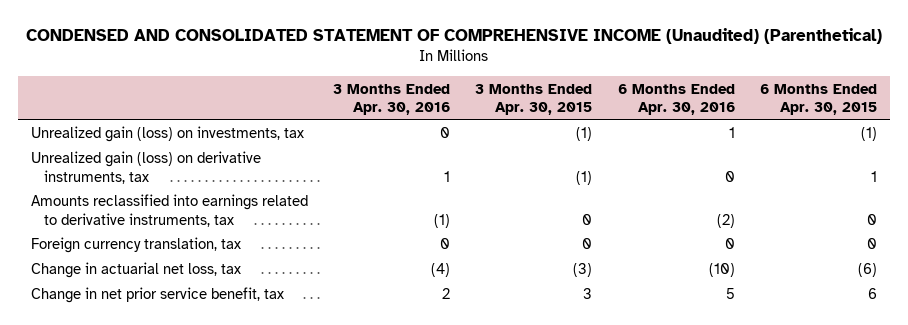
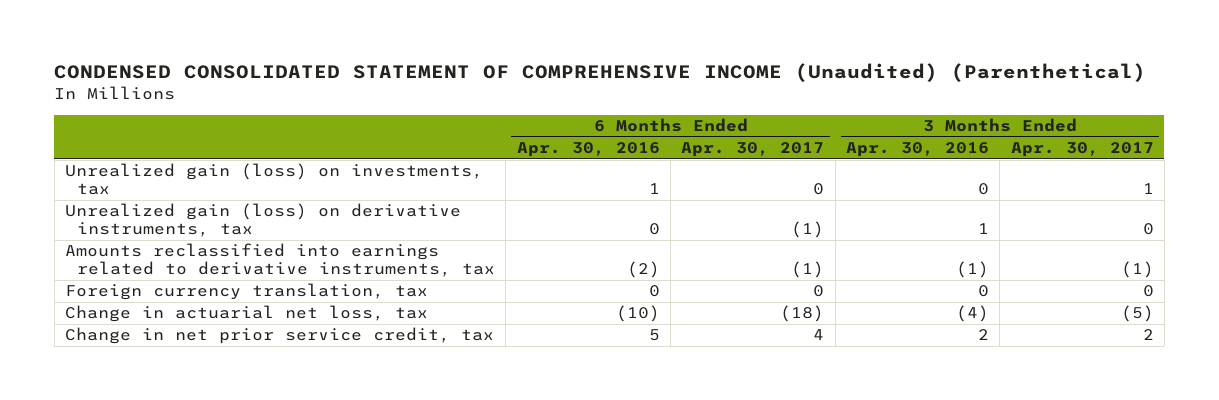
[25,28,882,45] CONDENSED AND CONSOLIDATED STATEMENT OF COMPREHENSIVE INCOME (Unaudited) (Parenthetical) -> [54,63,1147,83] CONDENSED CONSOLIDATED STATEMENT OF COMPREHENSIVE INCOME (Unaudited) (Parenthetical)
[475,83,593,116] 3 Months Ended Apr. 30, 2015 -> none
[760,83,878,116] 6 Months Ended Apr. 30, 2015 -> none
none -> [681,142,825,158] Apr. 30, 2017
none -> [1010,142,1154,158] Apr. 30, 2017
[30,287,284,304] Change in net prior service benefit, tax -> [64,327,494,345] Change in net prior service credit, tax

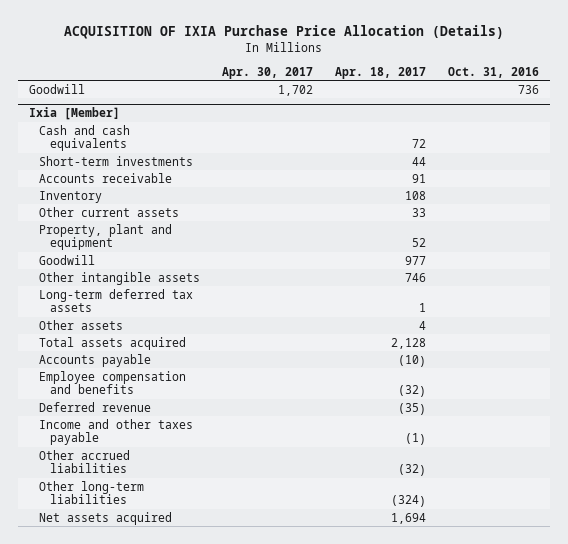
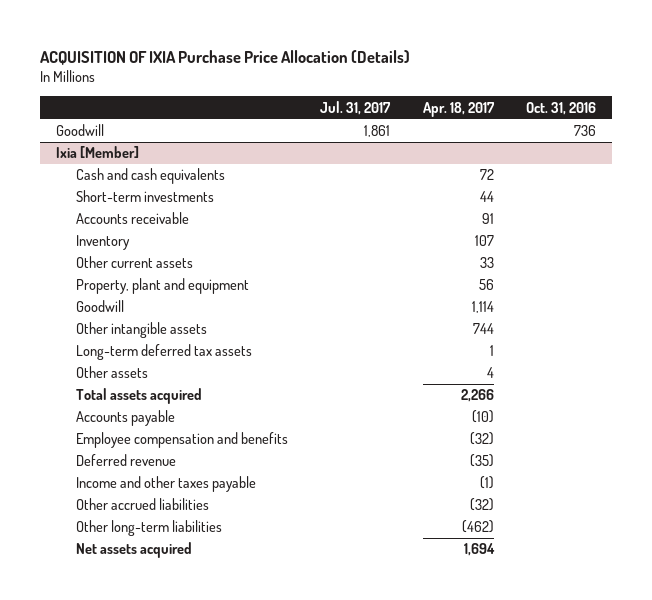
[222,66,314,79] Apr. 30, 2017 -> none
none -> [320,100,392,115] Jul. 31, 2017
[404,190,426,200] 108 -> [474,235,494,247] 107
[411,238,426,248] 52 -> [478,279,494,291] 56
[404,255,426,265] 977 -> [471,301,494,314] 1,114
[404,272,426,282] 746 -> [472,323,494,335] 744
[390,337,426,349] 2,128 -> [460,389,494,403] 2,266
[390,495,426,508] (324) -> [461,520,494,534] (462)

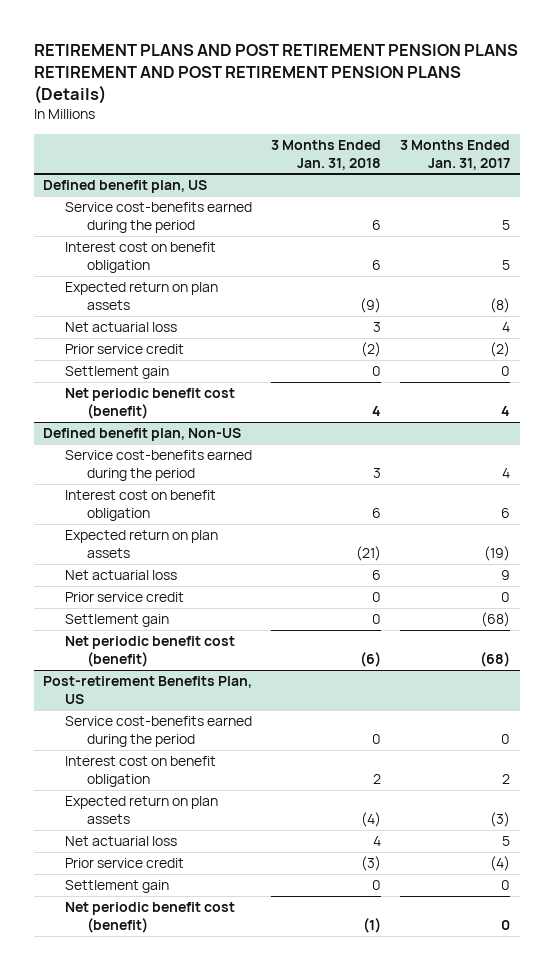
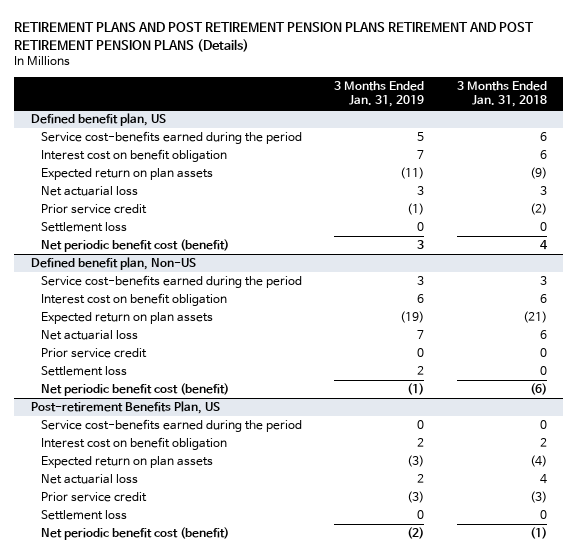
[400,139,511,170] 3 Months Ended Jan. 31, 2017 -> none
none -> [334,80,425,108] 3 Months Ended Jan. 31, 2019
[65,366,170,380] Settlement gain -> [40,222,127,233] Settlement loss
[65,614,170,628] Settlement gain -> [40,366,127,377] Settlement loss
[65,880,170,894] Settlement gain -> [40,510,127,521] Settlement loss

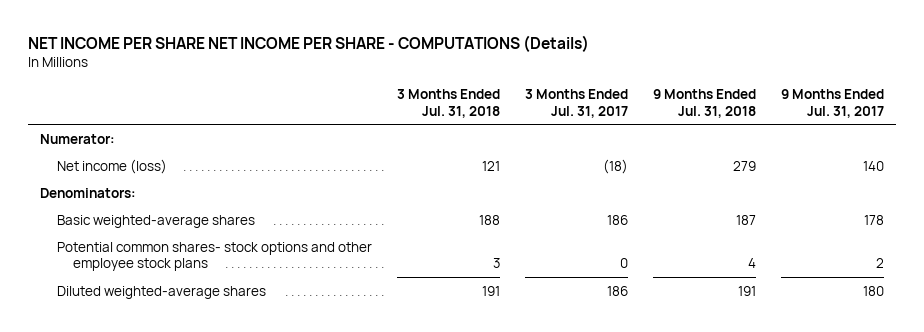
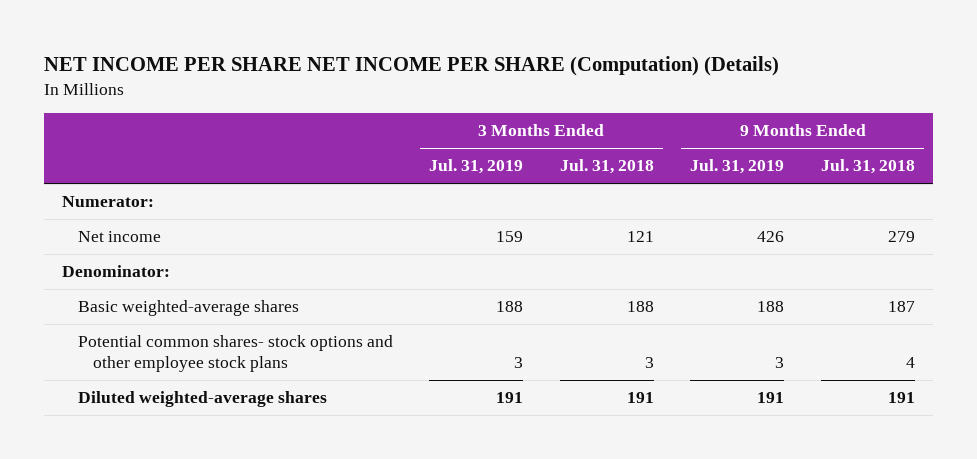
[27,34,589,52] NET INCOME PER SHARE NET INCOME PER SHARE - COMPUTATIONS (Details) -> [43,56,779,77] NET INCOME PER SHARE NET INCOME PER SHARE (Computation) (Details)
[524,88,628,118] 3 Months Ended Jul. 31, 2017 -> none
[780,88,884,118] 9 Months Ended Jul. 31, 2017 -> none
none -> [429,159,524,175] Jul. 31, 2019
none -> [690,159,785,175] Jul. 31, 2019
[56,158,167,174] Net income (loss) -> [77,231,161,243] Net income
[40,187,137,198] Denominators: -> [62,265,171,278] Denominator:

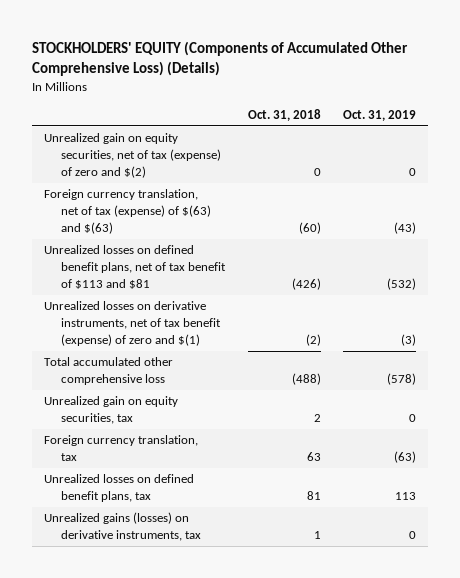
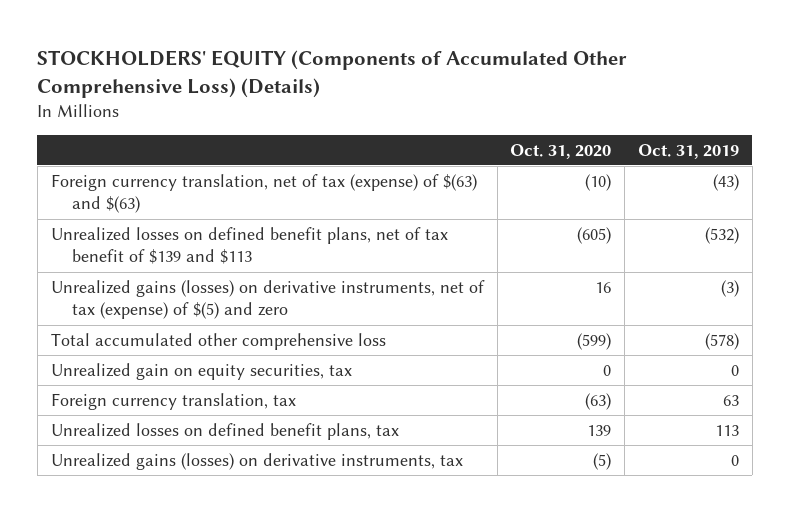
[247,109,321,122] Oct. 31, 2018 -> none
none -> [510,143,612,159] Oct. 31, 2020
[43,133,222,179] Unrealized gain on equity securities, net of tax (expense) of zero and $(2) -> none
[43,245,227,290] Unrealized losses on defined benefit plans, net of tax benefit of $113 and $81 -> [50,226,448,265] Unrealized losses on defined benefit plans, net of tax benefit of $139 and $113
[43,301,222,347] Unrealized losses on derivative instruments, net of tax benefit (expense) of zero and $(1) -> [50,279,485,320] Unrealized gains (losses) on derivative instruments, net of tax (expense) of $(5) and zero
[394,451,417,464] (63) -> [723,394,740,406] 63

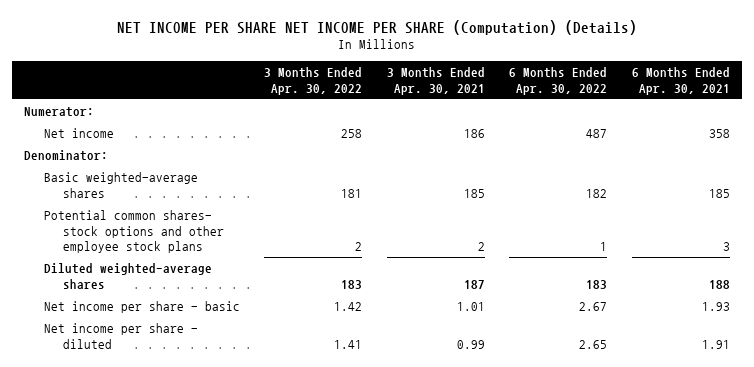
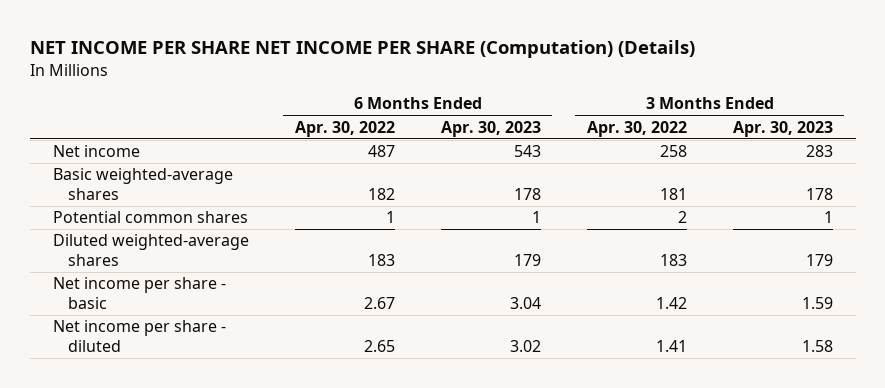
[386,66,485,95] 3 Months Ended Apr. 30, 2021 -> none
[631,66,730,95] 6 Months Ended Apr. 30, 2021 -> none
none -> [440,120,541,137] Apr. 30, 2023
none -> [732,120,833,137] Apr. 30, 2023
[24,107,95,118] Numerator: -> none
[24,150,109,162] Denominator: -> none
[43,210,224,254] Potential common shares- stock options and other employee stock plans -> [52,211,248,224] Potential common shares

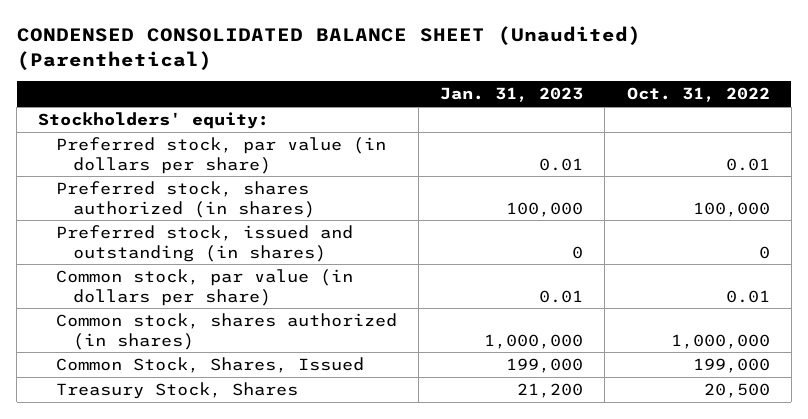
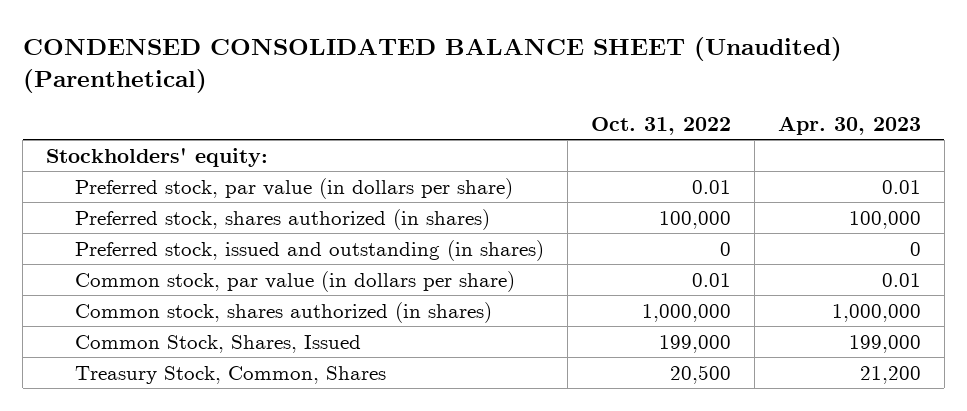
[440,87,584,103] Jan. 31, 2023 -> none
none -> [777,115,921,135] Apr. 30, 2023
[55,381,298,399] Treasury Stock, Shares -> [74,365,386,384] Treasury Stock, Common, Shares

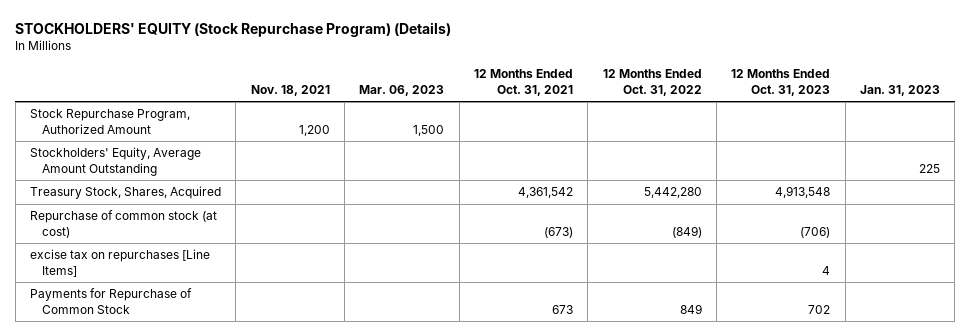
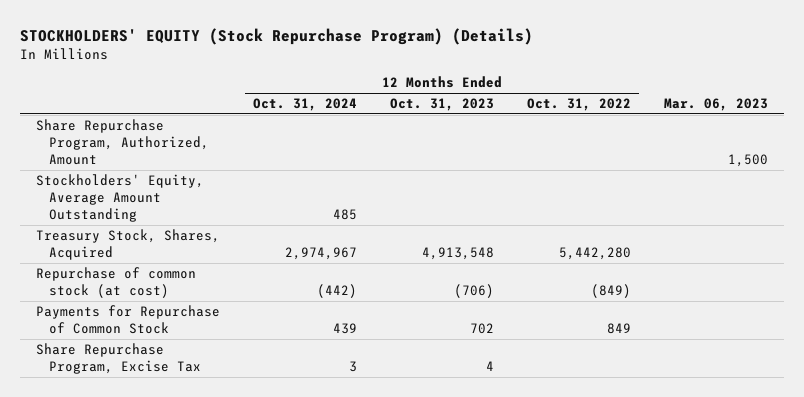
[250,84,330,96] Nov. 18, 2021 -> none
[473,69,573,96] 12 Months Ended Oct. 31, 2021 -> none
[859,84,940,96] Jan. 31, 2023 -> none
none -> [253,98,358,112] Oct. 31, 2024
[29,109,190,134] Stock Repurchase Program, Authorized Amount -> [36,119,209,166] Share Repurchase Program, Authorized, Amount
[29,249,210,277] excise tax on repurchases [Line Items] -> none
none -> [36,343,201,375] Share Repurchase Program, Excise Tax

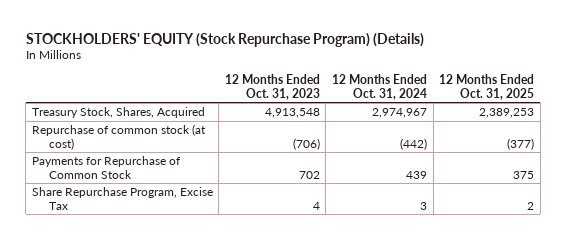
[526,98,631,112] Oct. 31, 2022 -> none
[663,98,768,112] Mar. 06, 2023 -> none
none -> [439,73,535,100] 12 Months Ended Oct. 31, 2025
[36,119,209,166] Share Repurchase Program, Authorized, Amount -> none
[36,174,205,223] Stockholders' Equity, Average Amount Outstanding -> none

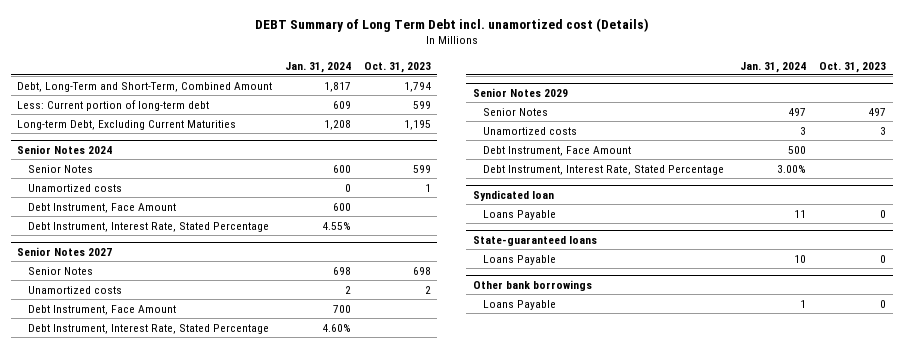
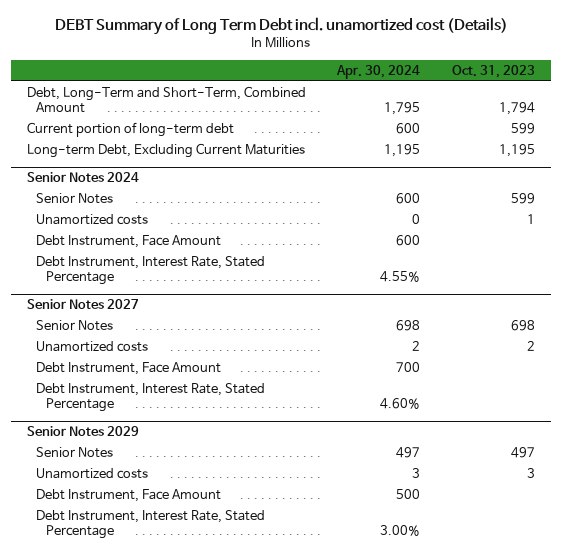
[284,61,351,73] Jan. 31, 2024 -> none
none -> [336,64,421,79] Apr. 30, 2024
[17,99,210,111] Less: Current portion of long-term debt -> [26,122,234,138] Current portion of long-term debt
[472,189,554,201] Syndicated loan -> none
[483,209,557,220] Loans Payable -> none
[472,235,597,246] State-guaranteed loans -> none
[483,254,557,265] Loans Payable -> none
[472,279,592,291] Other bank borrowings -> none
[483,299,557,310] Loans Payable -> none

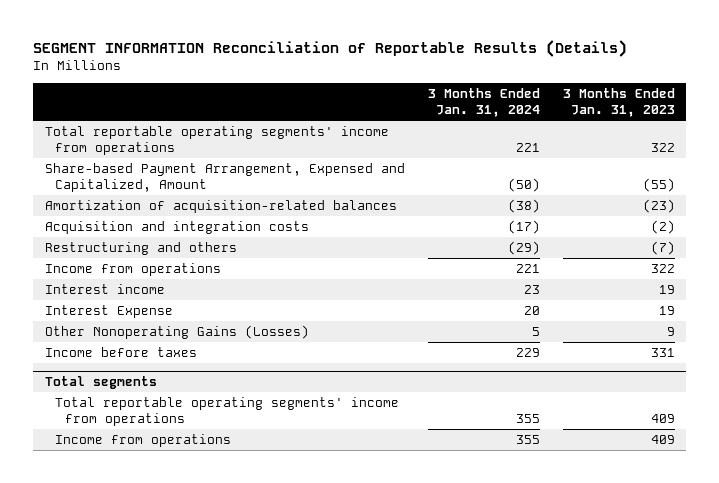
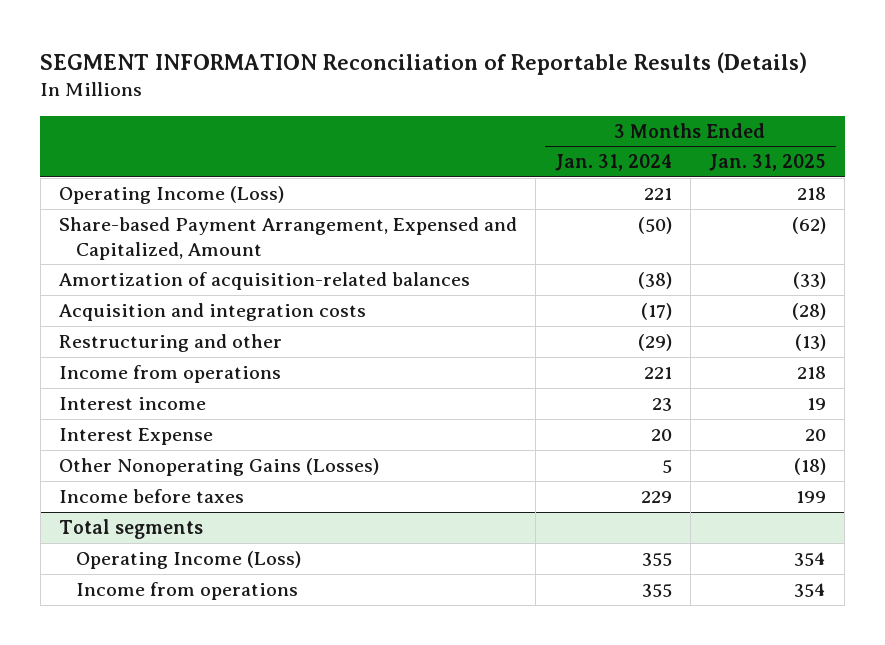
[562,87,675,118] 3 Months Ended Jan. 31, 2023 -> none
none -> [709,154,827,172] Jan. 31, 2025
[44,125,389,156] Total reportable operating segments' income from operations -> [59,185,285,204] Operating Income (Loss)
[44,241,237,255] Restructuring and others -> [59,333,283,352] Restructuring and other
[54,396,399,427] Total reportable operating segments' income from operations -> [76,550,302,569] Operating Income (Loss)

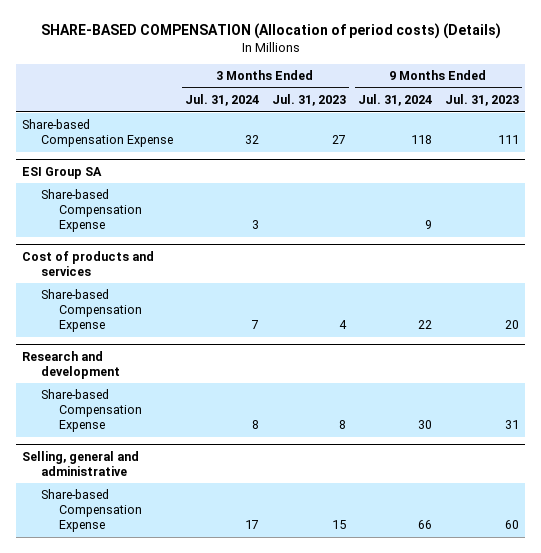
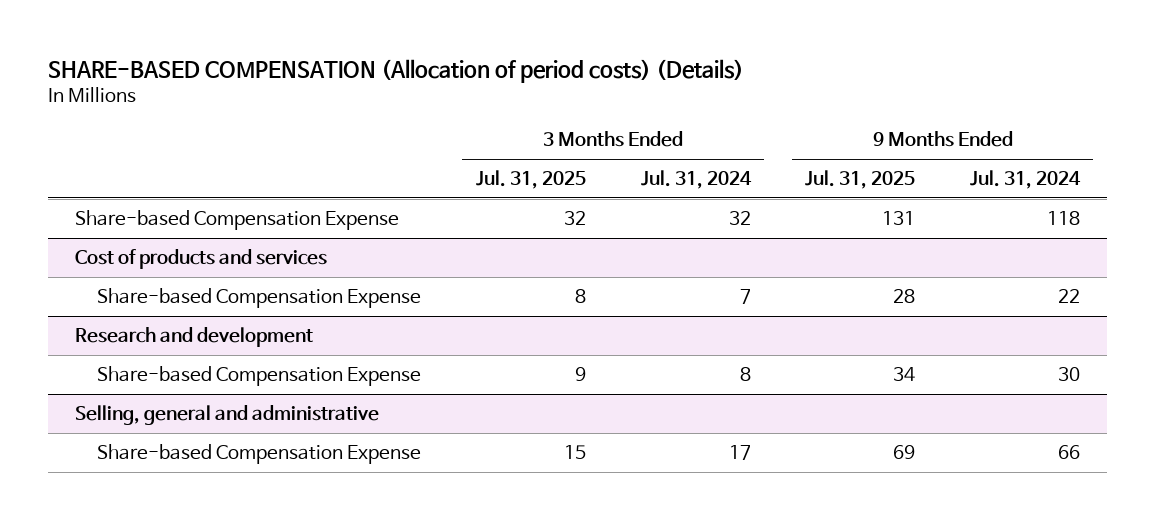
[271,94,346,107] Jul. 31, 2023 -> none
[444,94,519,107] Jul. 31, 2023 -> none
none -> [475,170,586,190] Jul. 31, 2025
none -> [805,170,916,190] Jul. 31, 2025
[22,166,103,179] ESI Group SA -> none
[40,189,142,233] Share-based Compensation Expense -> none

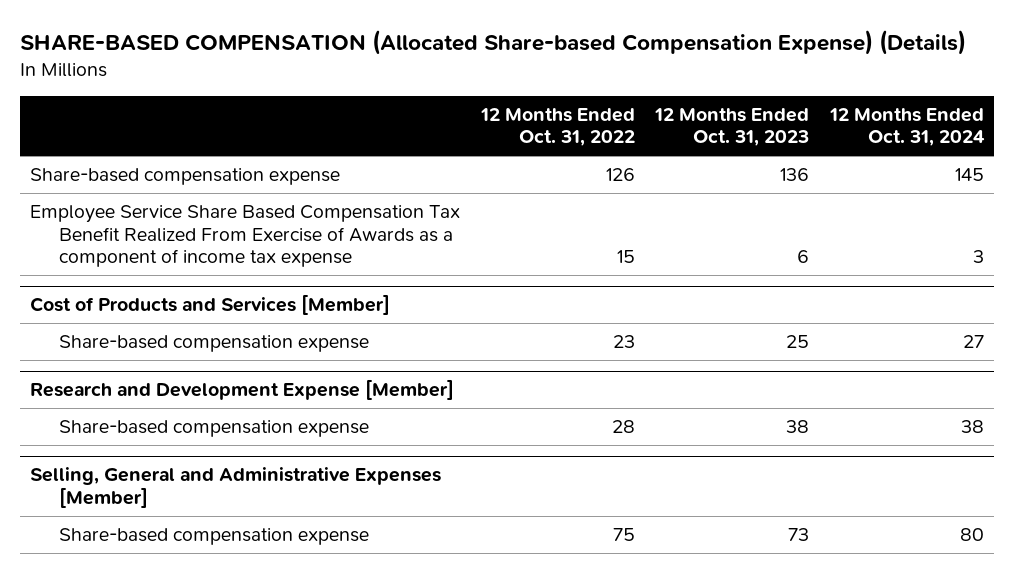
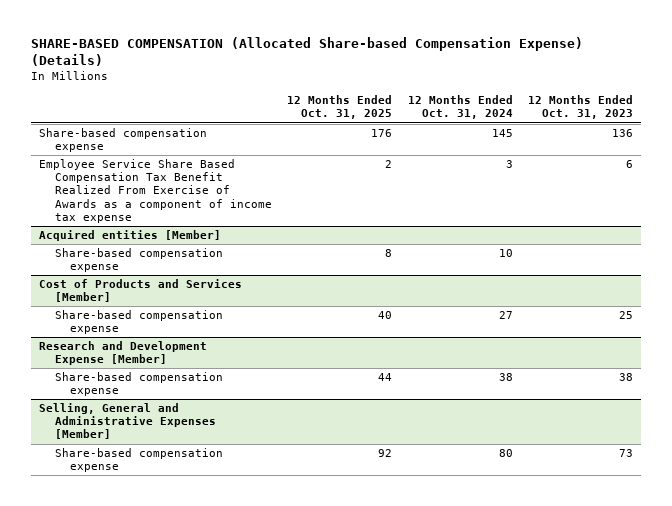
[479,107,635,147] 12 Months Ended Oct. 31, 2022 -> none
none -> [287,95,393,120] 12 Months Ended Oct. 31, 2025
none -> [39,230,222,242] Acquired entities [Member]
none -> [54,248,223,273] Share-based compensation expense

